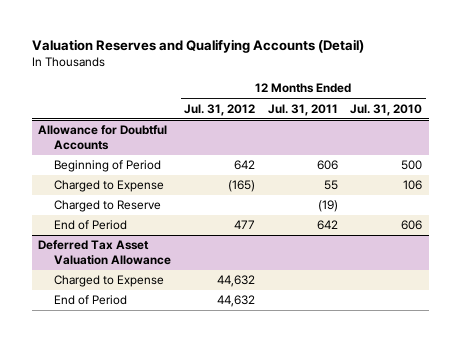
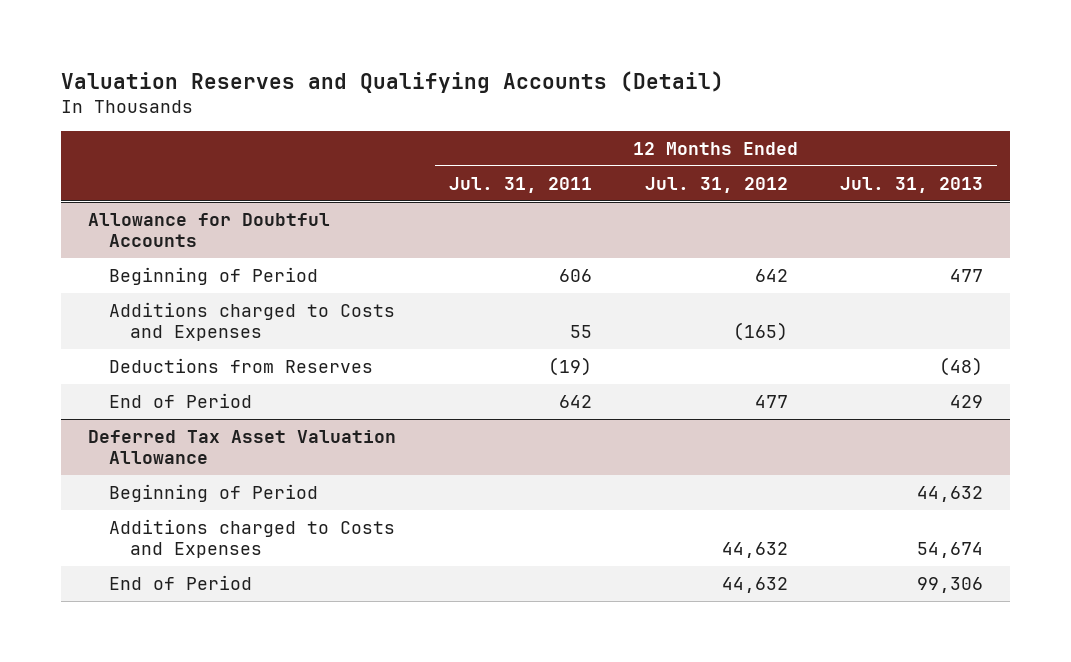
[350,103,423,116] Jul. 31, 2010 -> none
none -> [840,176,984,193] Jul. 31, 2013
[54,180,165,193] Charged to Expense -> [108,302,395,341] Additions charged to Costs and Expenses
[54,200,162,213] Charged to Reserve -> [108,358,373,374] Deductions from Reserves
none -> [108,484,318,503] Beginning of Period
[54,275,165,288] Charged to Expense -> [108,519,395,558] Additions charged to Costs and Expenses

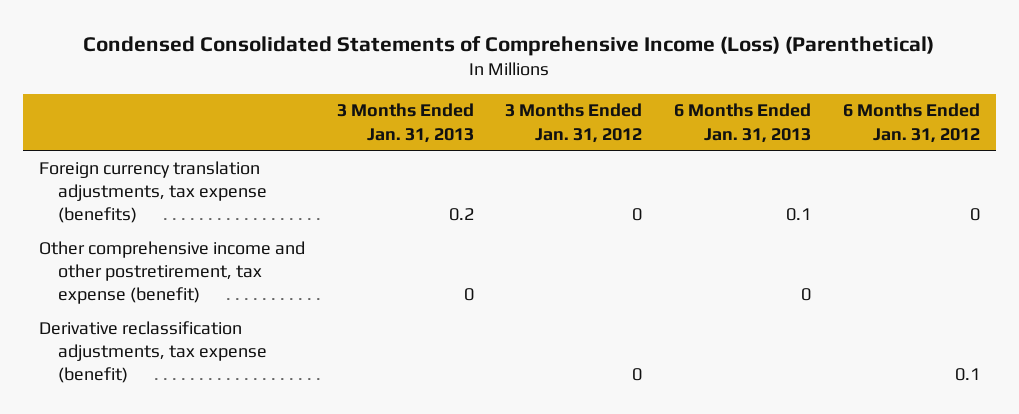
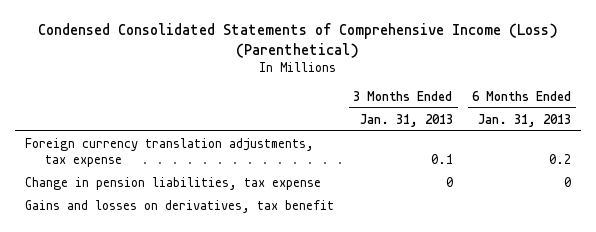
[505,103,643,143] 3 Months Ended Jan. 31, 2012 -> none
[842,103,980,143] 6 Months Ended Jan. 31, 2012 -> none
[38,320,268,384] Derivative reclassification adjustments, tax expense (benefit) -> none
[38,160,268,224] Foreign currency translation adjustments, tax expense (benefits) -> [24,137,314,168] Foreign currency translation adjustments, tax expense
[448,208,474,222] 0.2 -> [430,154,453,165] 0.1
[786,208,812,222] 0.1 -> [549,154,572,165] 0.2
[38,240,305,305] Other comprehensive income and other postretirement, tax expense (benefit) -> [24,176,321,190] Change in pension liabilities, tax expense
none -> [24,199,334,213] Gains and losses on derivatives, tax benefit

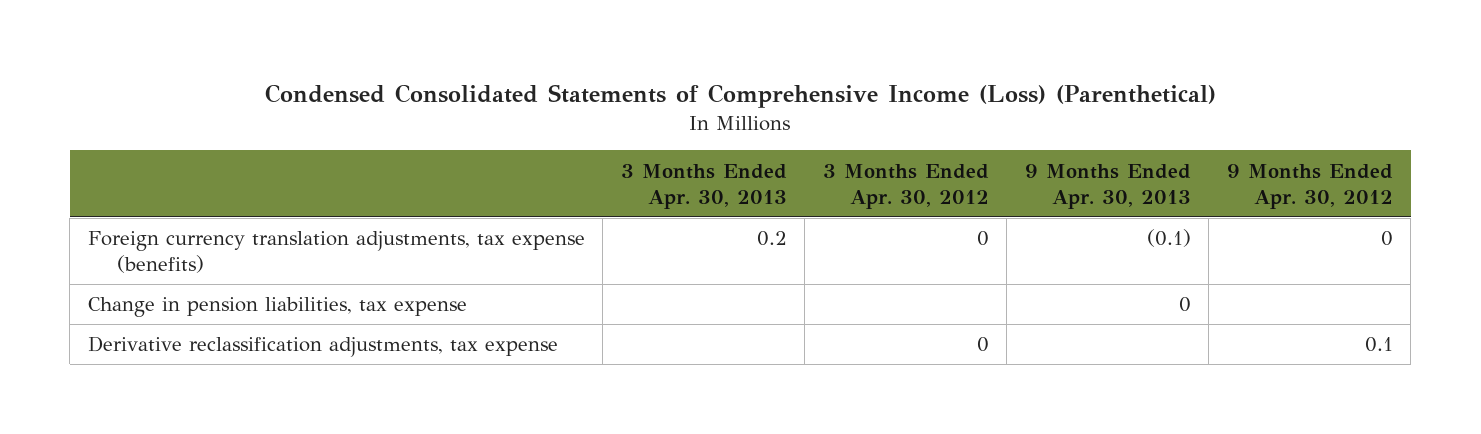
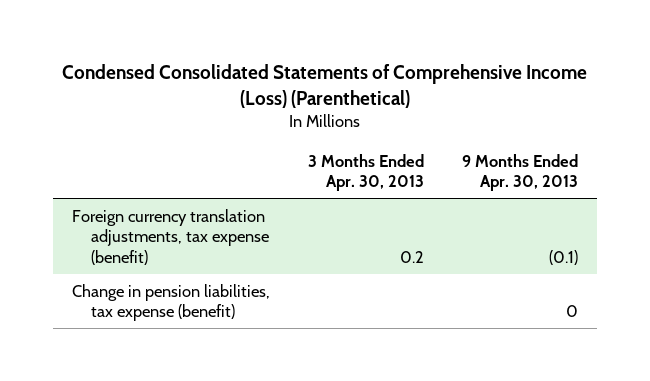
[822,163,989,209] 3 Months Ended Apr. 30, 2012 -> none
[1226,163,1393,209] 9 Months Ended Apr. 30, 2012 -> none
[87,336,558,358] Derivative reclassification adjustments, tax expense -> none
[87,231,585,274] Foreign currency translation adjustments, tax expense (benefits) -> [72,208,269,265] Foreign currency translation adjustments, tax expense (benefit)
[87,297,467,318] Change in pension liabilities, tax expense -> [72,283,271,322] Change in pension liabilities, tax expense (benefit)

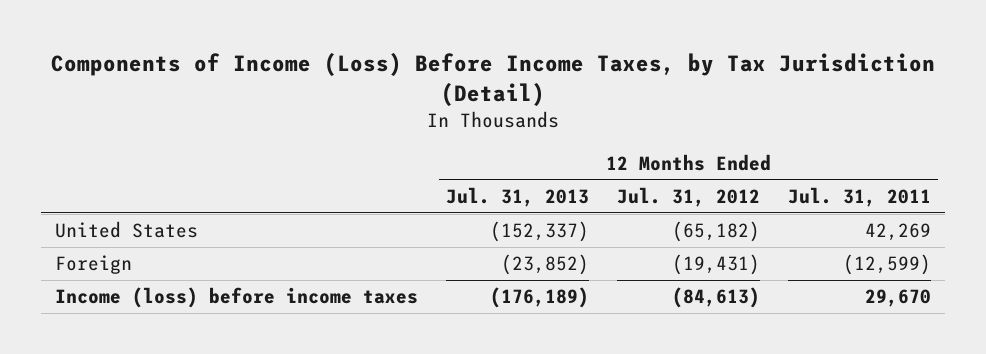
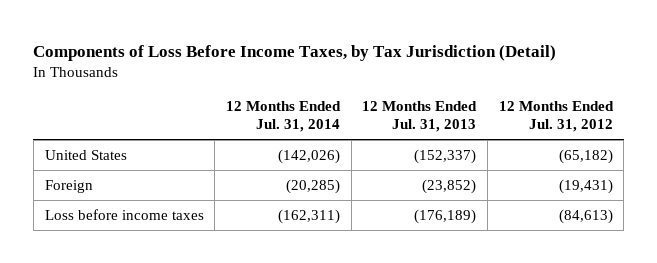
[51,53,936,106] Components of Income (Loss) Before Income Taxes, by Tax Jurisdiction (Detail) -> [33,44,557,61] Components of Loss Before Income Taxes, by Tax Jurisdiction (Detail)
[788,186,932,207] Jul. 31, 2011 -> none
none -> [226,101,342,133] 12 Months Ended Jul. 31, 2014
[55,287,419,309] Income (loss) before income taxes -> [44,208,204,220] Loss before income taxes

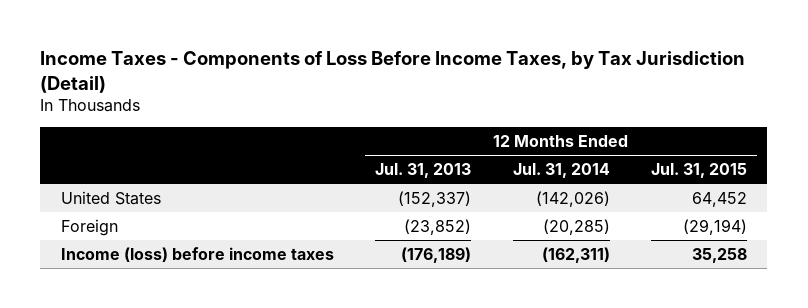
[33,44,557,61] Components of Loss Before Income Taxes, by Tax Jurisdiction (Detail) -> [40,50,746,93] Income Taxes - Components of Loss Before Income Taxes, by Tax Jurisdiction (Detail)
[498,101,614,133] 12 Months Ended Jul. 31, 2012 -> none
none -> [650,163,747,179] Jul. 31, 2015
[44,208,204,220] Loss before income taxes -> [60,246,334,262] Income (loss) before income taxes

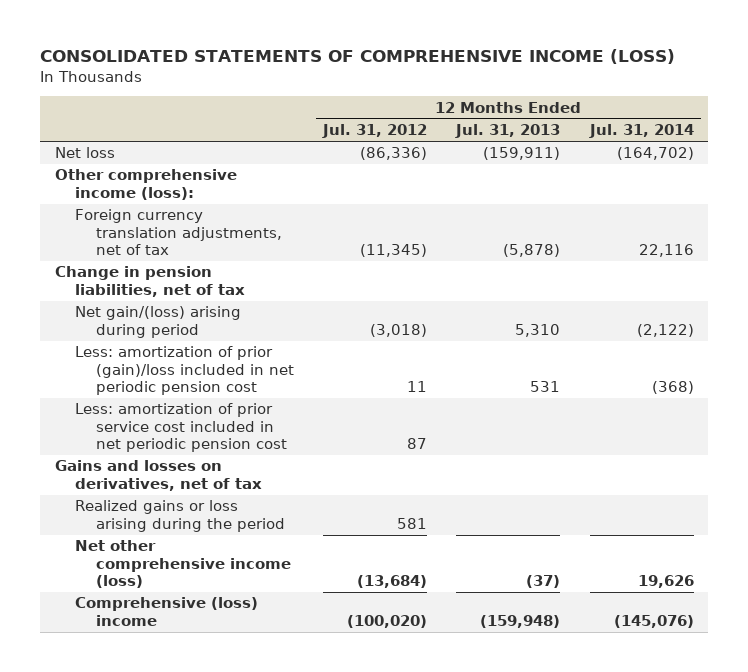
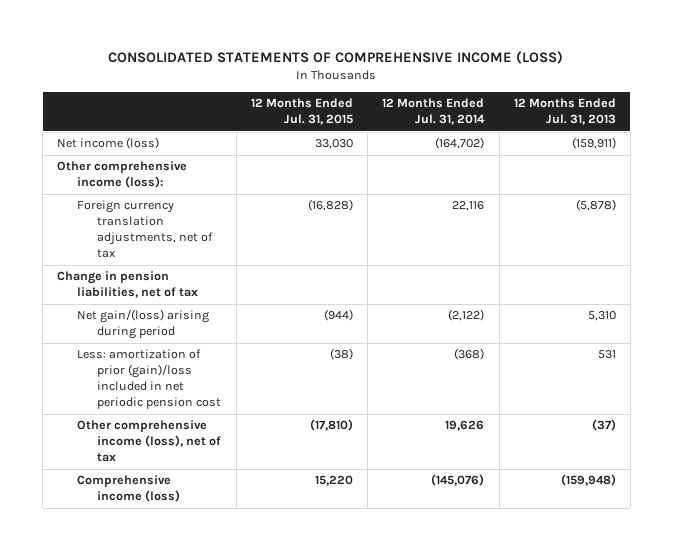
[321,124,427,139] Jul. 31, 2012 -> none
none -> [250,98,353,126] 12 Months Ended Jul. 31, 2015
[54,147,115,159] Net loss -> [57,137,160,150] Net income (loss)
[75,403,287,452] Less: amortization of prior service cost included in net periodic pension cost -> none
[54,460,263,491] Gains and losses on derivatives, net of tax -> none
[75,500,285,532] Realized gains or loss arising during the period -> none
[75,540,291,588] Net other comprehensive income (loss) -> [77,420,222,463] Other comprehensive income (loss), net of tax
[75,597,259,626] Comprehensive (loss) income -> [77,475,181,503] Comprehensive income (loss)

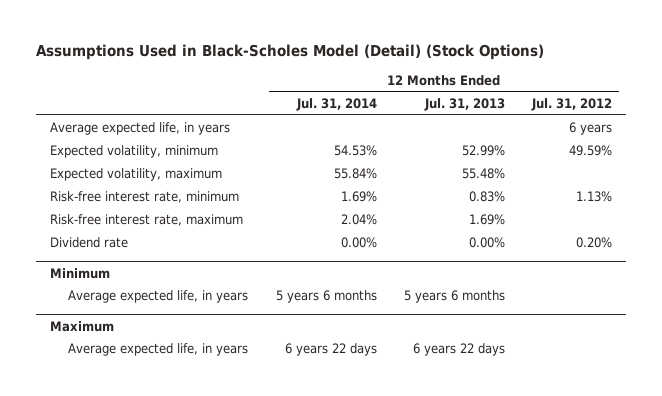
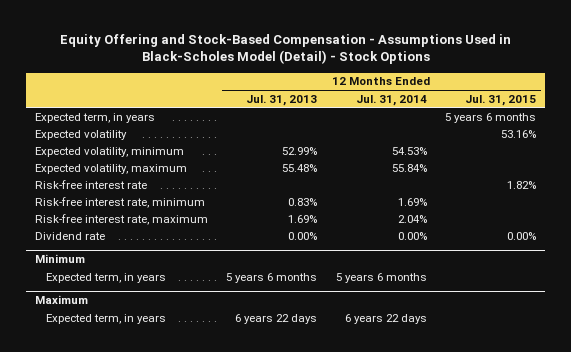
[36,43,545,60] Assumptions Used in Black-Scholes Model (Detail) (Stock Options) -> [59,33,511,65] Equity Offering and Stock-Based Compensation - Assumptions Used in Black-Scholes Model (Detail) - Stock Options
[531,97,613,111] Jul. 31, 2012 -> none
none -> [465,94,537,106] Jul. 31, 2015
[49,122,230,136] Average expected life, in years -> [35,112,156,123] Expected term, in years
none -> [35,129,128,140] Expected volatility
none -> [35,179,148,189] Risk-free interest rate
[68,290,249,304] Average expected life, in years -> [46,272,167,283] Expected term, in years
[68,343,249,357] Average expected life, in years -> [46,313,167,324] Expected term, in years

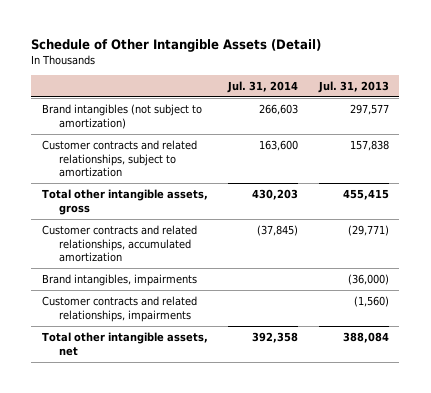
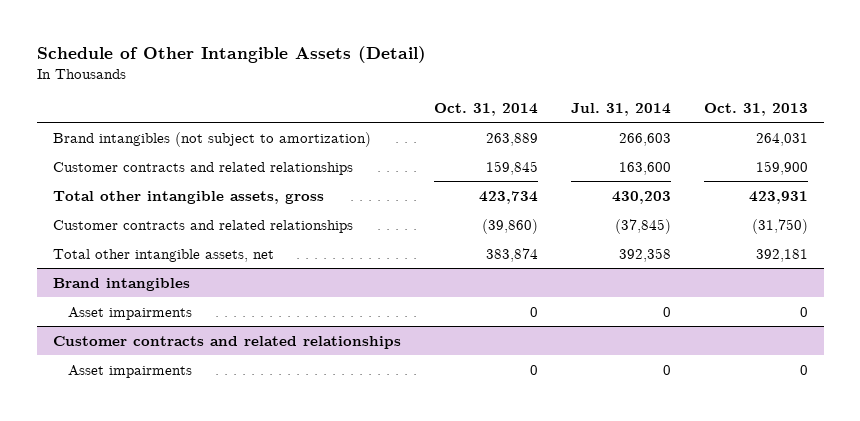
[318,80,390,93] Jul. 31, 2013 -> none
none -> [433,102,538,116] Oct. 31, 2014
none -> [703,102,808,116] Oct. 31, 2013
[41,140,197,178] Customer contracts and related relationships, subject to amortization -> [52,161,353,175] Customer contracts and related relationships
[41,274,197,287] Brand intangibles, impairments -> none
[41,296,197,322] Customer contracts and related relationships, impairments -> none
[41,225,197,263] Customer contracts and related relationships, accumulated amortization -> [52,219,353,233] Customer contracts and related relationships
none -> [52,277,190,291] Brand intangibles
none -> [68,306,193,320] Asset impairments
none -> [52,335,401,349] Customer contracts and related relationships
none -> [68,364,193,378] Asset impairments

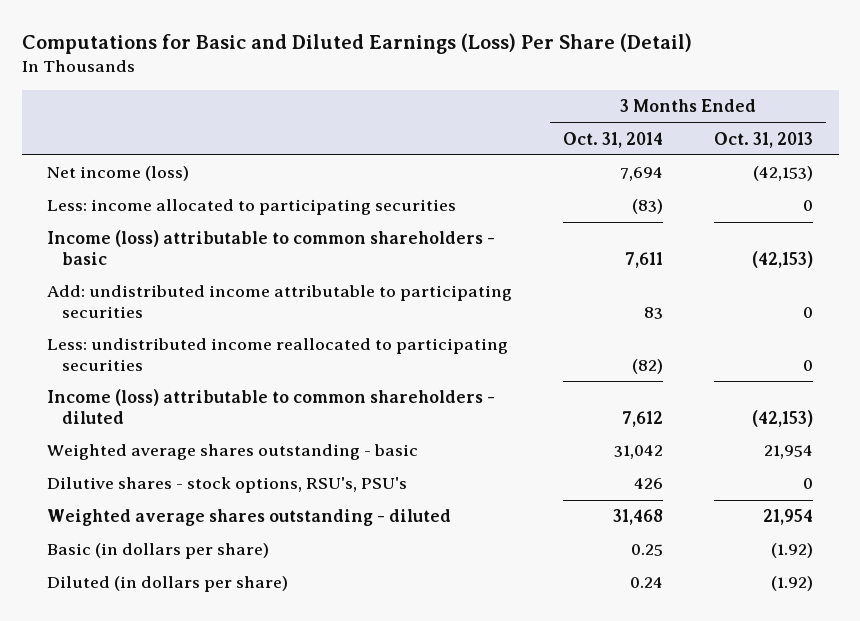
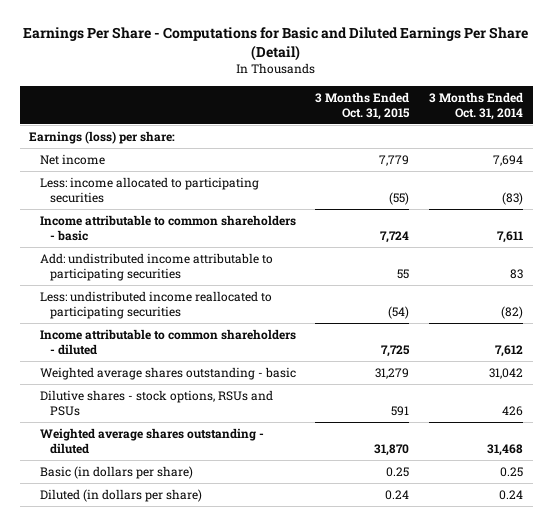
[21,32,692,54] Computations for Basic and Diluted Earnings (Loss) Per Share (Detail) -> [23,27,529,62] Earnings Per Share - Computations for Basic and Diluted Earnings Per Share (Detail)
[714,131,814,148] Oct. 31, 2013 -> none
none -> [315,91,411,120] 3 Months Ended Oct. 31, 2015
none -> [29,131,176,145] Earnings (loss) per share:
[47,166,190,182] Net income (loss) -> [39,154,105,166] Net income
[47,230,496,265] Income (loss) attributable to common shareholders - basic -> [39,215,296,241] Income attributable to common shareholders - basic
[47,389,496,424] Income (loss) attributable to common shareholders - diluted -> [39,329,296,355] Income attributable to common shareholders - diluted
[47,477,408,494] Dilutive shares - stock options, RSU's, PSU's -> [39,390,273,416] Dilutive shares - stock options, RSUs and PSUs

